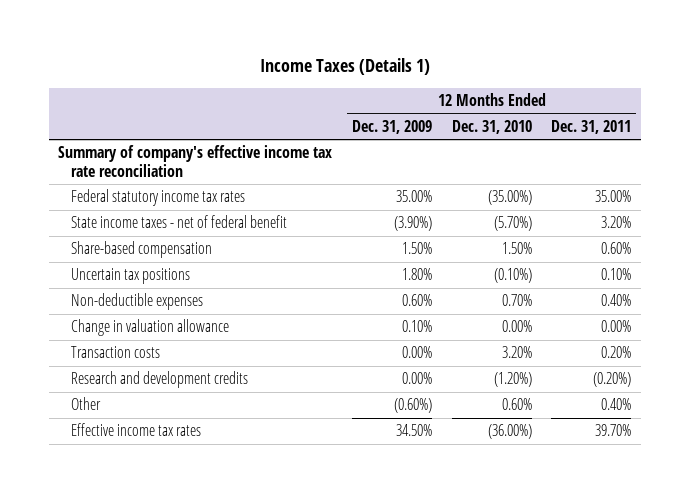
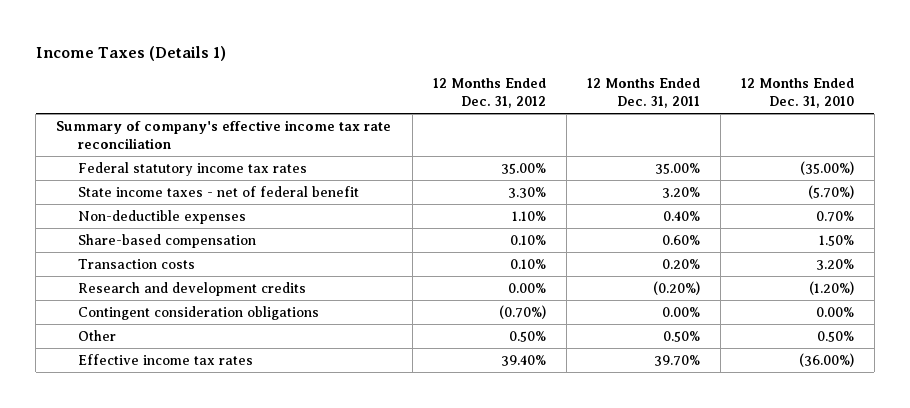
[352,119,433,134] Dec. 31, 2009 -> none
none -> [432,78,546,109] 12 Months Ended Dec. 31, 2012
[71,268,191,285] Uncertain tax positions -> none
[71,319,230,337] Change in valuation allowance -> none
[71,241,213,259] Share-based compensation -> [78,233,257,248] Share-based compensation
none -> [78,305,320,320] Contingent consideration obligations
[501,398,532,411] 0.60% -> [816,330,854,342] 0.50%
[601,398,632,411] 0.40% -> [662,330,700,342] 0.50%

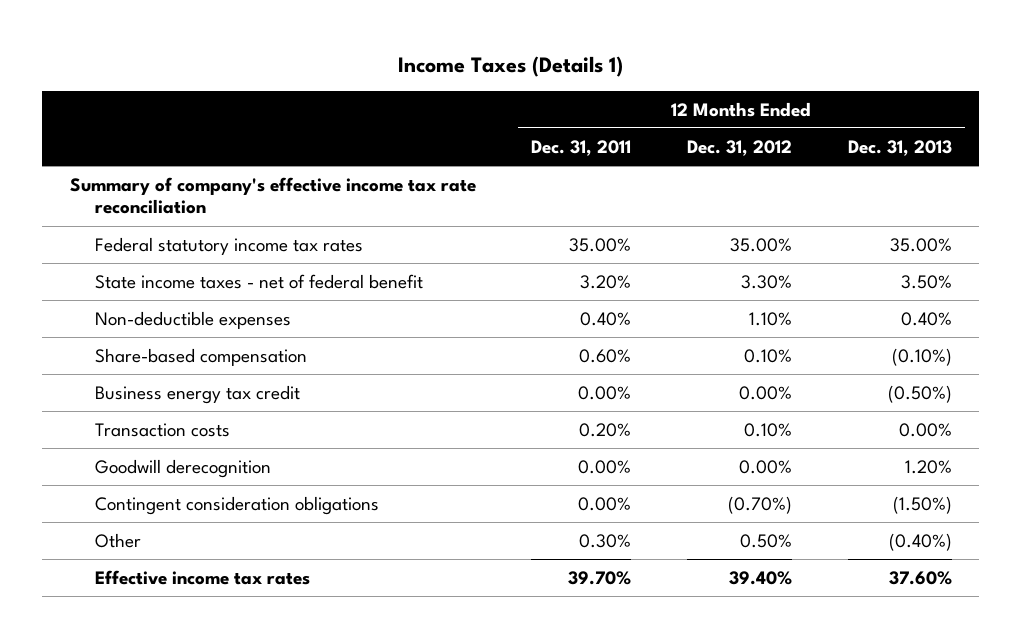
[740,78,854,109] 12 Months Ended Dec. 31, 2010 -> none
none -> [847,139,952,156] Dec. 31, 2013
none -> [94,384,300,404] Business energy tax credit
[78,281,307,296] Research and development credits -> none
none -> [94,458,271,478] Goodwill derecognition
[662,330,700,342] 0.50% -> [579,533,632,548] 0.30%

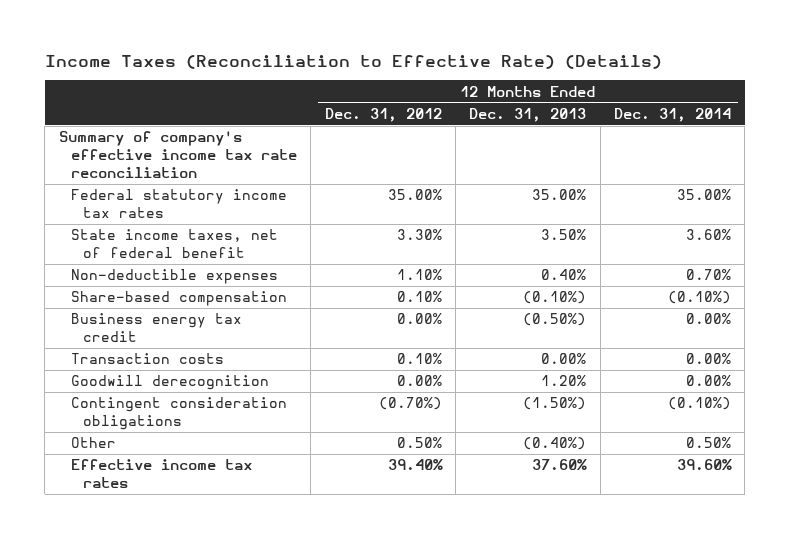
[397,55,623,77] Income Taxes (Details 1) -> [44,54,662,69] Income Taxes (Reconciliation to Effective Rate) (Details)
[531,139,632,156] Dec. 31, 2011 -> none
none -> [614,108,732,123] Dec. 31, 2014
[94,273,423,289] State income taxes - net of federal benefit -> [71,229,279,259] State income taxes, net of federal benefit

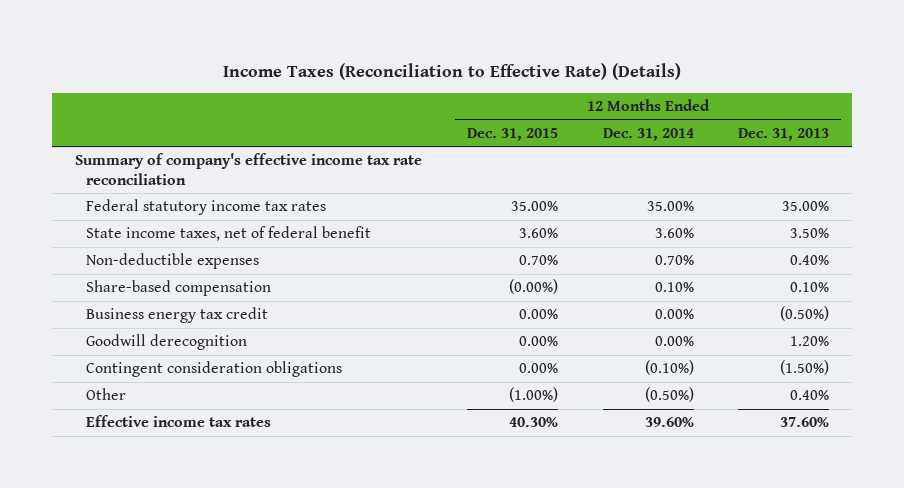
[324,108,442,123] Dec. 31, 2012 -> none
none -> [466,127,558,141] Dec. 31, 2015
[523,291,587,305] (0.10%) -> [790,282,830,293] 0.10%
[668,291,732,305] (0.10%) -> [654,282,694,293] 0.10%
[71,353,225,365] Transaction costs -> none
[523,437,587,451] (0.40%) -> [790,390,830,401] 0.40%
[686,437,732,449] 0.50% -> [644,387,694,403] (0.50%)

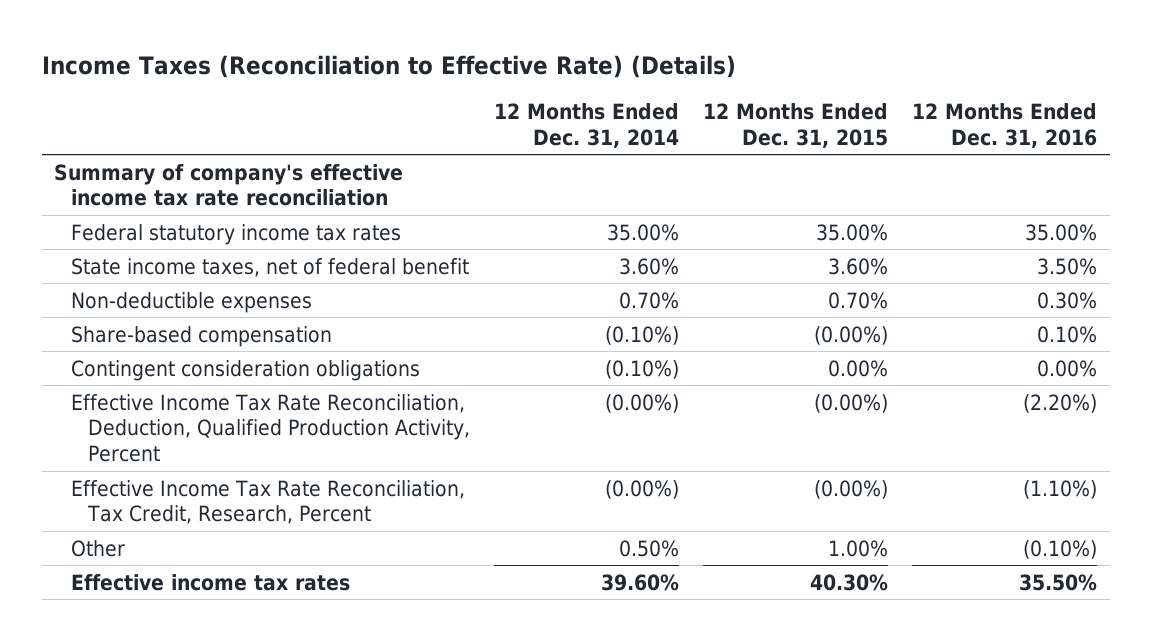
[738,127,830,141] Dec. 31, 2013 -> none
none -> [912,102,1098,148] 12 Months Ended Dec. 31, 2016
[85,307,268,324] Business energy tax credit -> none
[85,334,247,351] Goodwill derecognition -> none
[654,282,694,293] 0.10% -> [604,325,679,345] (0.10%)
none -> [70,393,470,463] Effective Income Tax Rate Reconciliation, Deduction, Qualified Production Activity, Percent
none -> [70,479,465,525] Effective Income Tax Rate Reconciliation, Tax Credit, Research, Percent
[508,387,558,403] (1.00%) -> [828,539,889,557] 1.00%
[644,387,694,403] (0.50%) -> [618,539,679,557] 0.50%

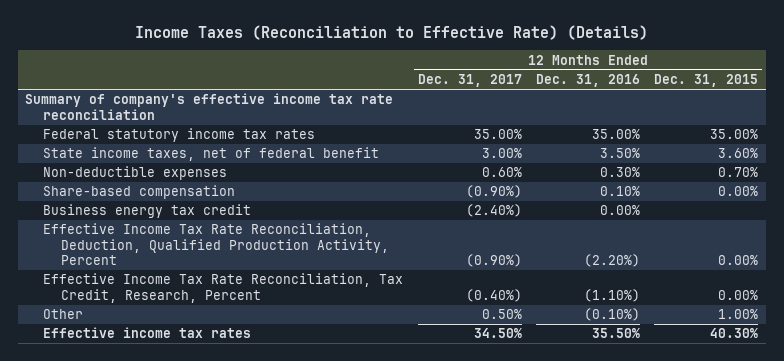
[493,102,679,148] 12 Months Ended Dec. 31, 2014 -> none
none -> [417,74,522,88] Dec. 31, 2017
[70,359,420,381] Contingent consideration obligations -> none
[814,325,889,345] (0.00%) -> [718,186,759,197] 0.00%
none -> [43,204,252,219] Business energy tax credit
[814,393,889,413] (0.00%) -> [718,255,759,266] 0.00%
[814,479,889,499] (0.00%) -> [718,289,759,300] 0.00%

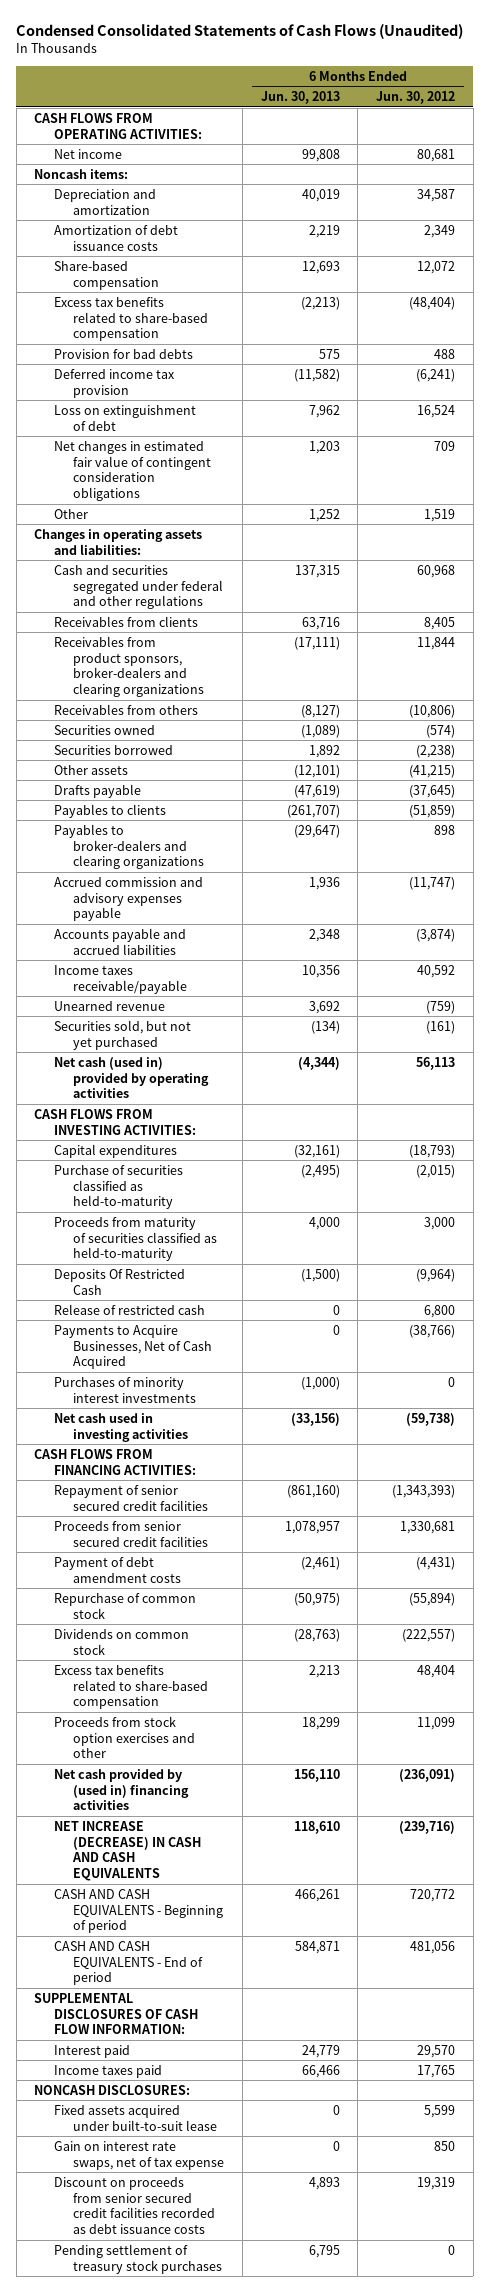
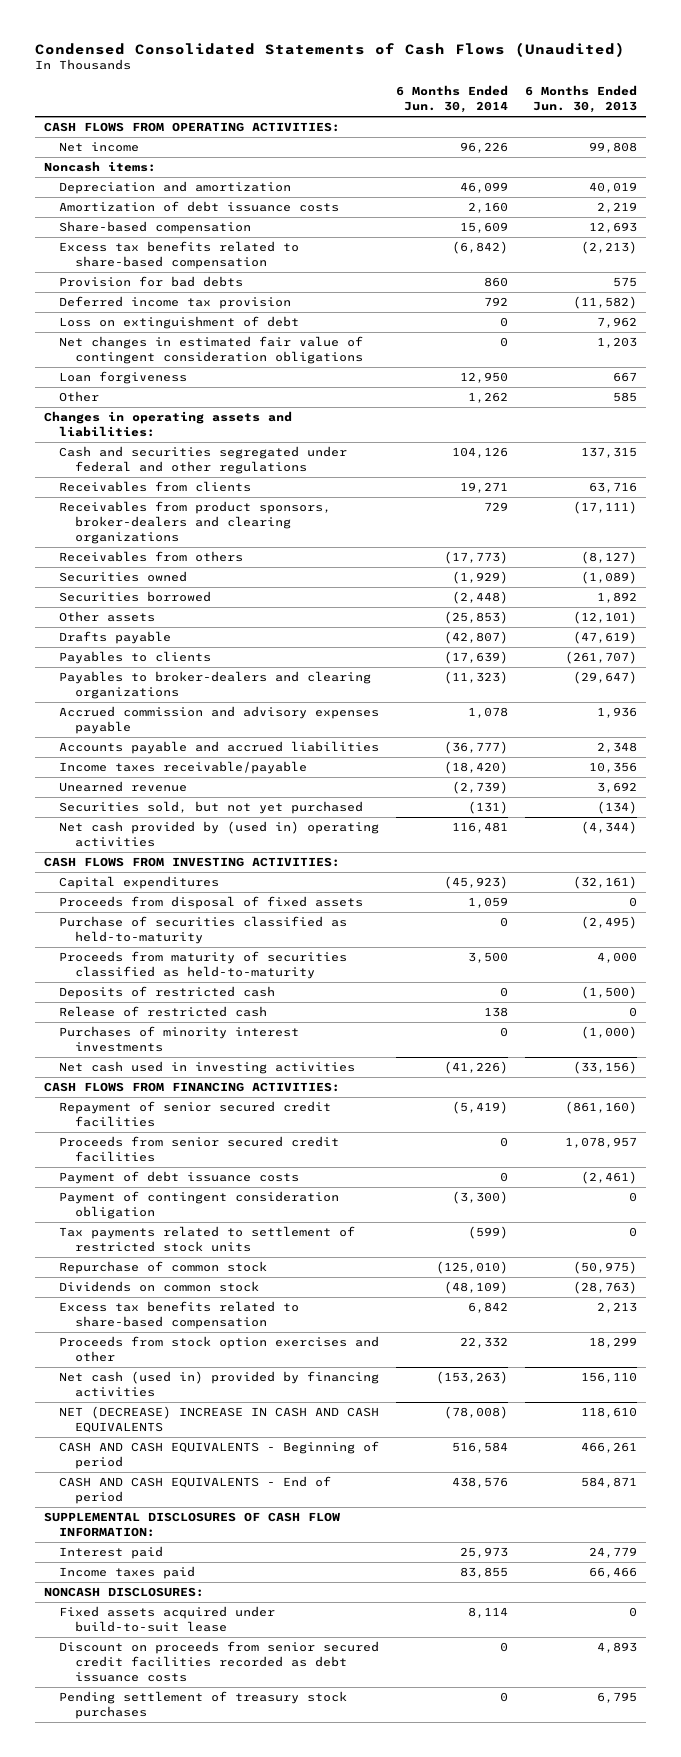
[376,91,456,105] Jun. 30, 2012 -> none
none -> [396,85,509,114] 6 Months Ended Jun. 30, 2014
none -> [59,371,188,385] Loan forgiveness
[308,508,340,522] 1,252 -> [613,392,638,403] 585
[53,1056,210,1099] Net cash (used in) provided by operating activities -> [59,821,380,848] Net cash provided by (used in) operating activities
none -> [59,896,364,910] Proceeds from disposal of fixed assets
[53,1268,185,1295] Deposits Of Restricted Cash -> [59,986,276,1000] Deposits of restricted cash
[53,1324,213,1370] Payments to Acquire Businesses, Net of Cash Acquired -> none
[53,1556,182,1583] Payment of debt amendment costs -> [59,1171,300,1185] Payment of debt issuance costs
none -> [59,1191,340,1220] Payment of contingent consideration obligation
none -> [59,1226,356,1253] Tax payments related to settlement of restricted stock units
[53,1768,190,1811] Net cash provided by (used in) financing activities -> [59,1371,380,1398] Net cash (used in) provided by financing activities
[53,1820,202,1882] NET INCREASE (DECREASE) IN CASH AND CASH EQUIVALENTS -> [59,1406,380,1434] NET (DECREASE) INCREASE IN CASH AND CASH EQUIVALENTS
[53,2140,225,2170] Gain on interest rate swaps, net of tax expense -> none
[53,2104,218,2131] Fixed assets acquired under built-to-suit lease -> [59,1606,276,1633] Fixed assets acquired under build-to-suit lease

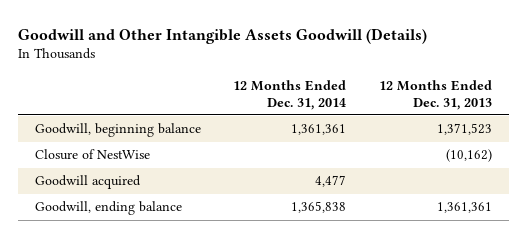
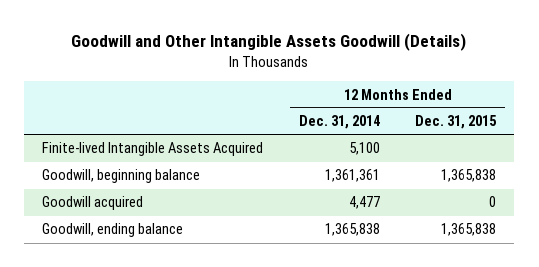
[379,79,493,110] 12 Months Ended Dec. 31, 2013 -> none
none -> [415,115,498,130] Dec. 31, 2015
none -> [42,142,264,157] Finite-lived Intangible Assets Acquired
[34,149,150,161] Closure of NestWise -> none

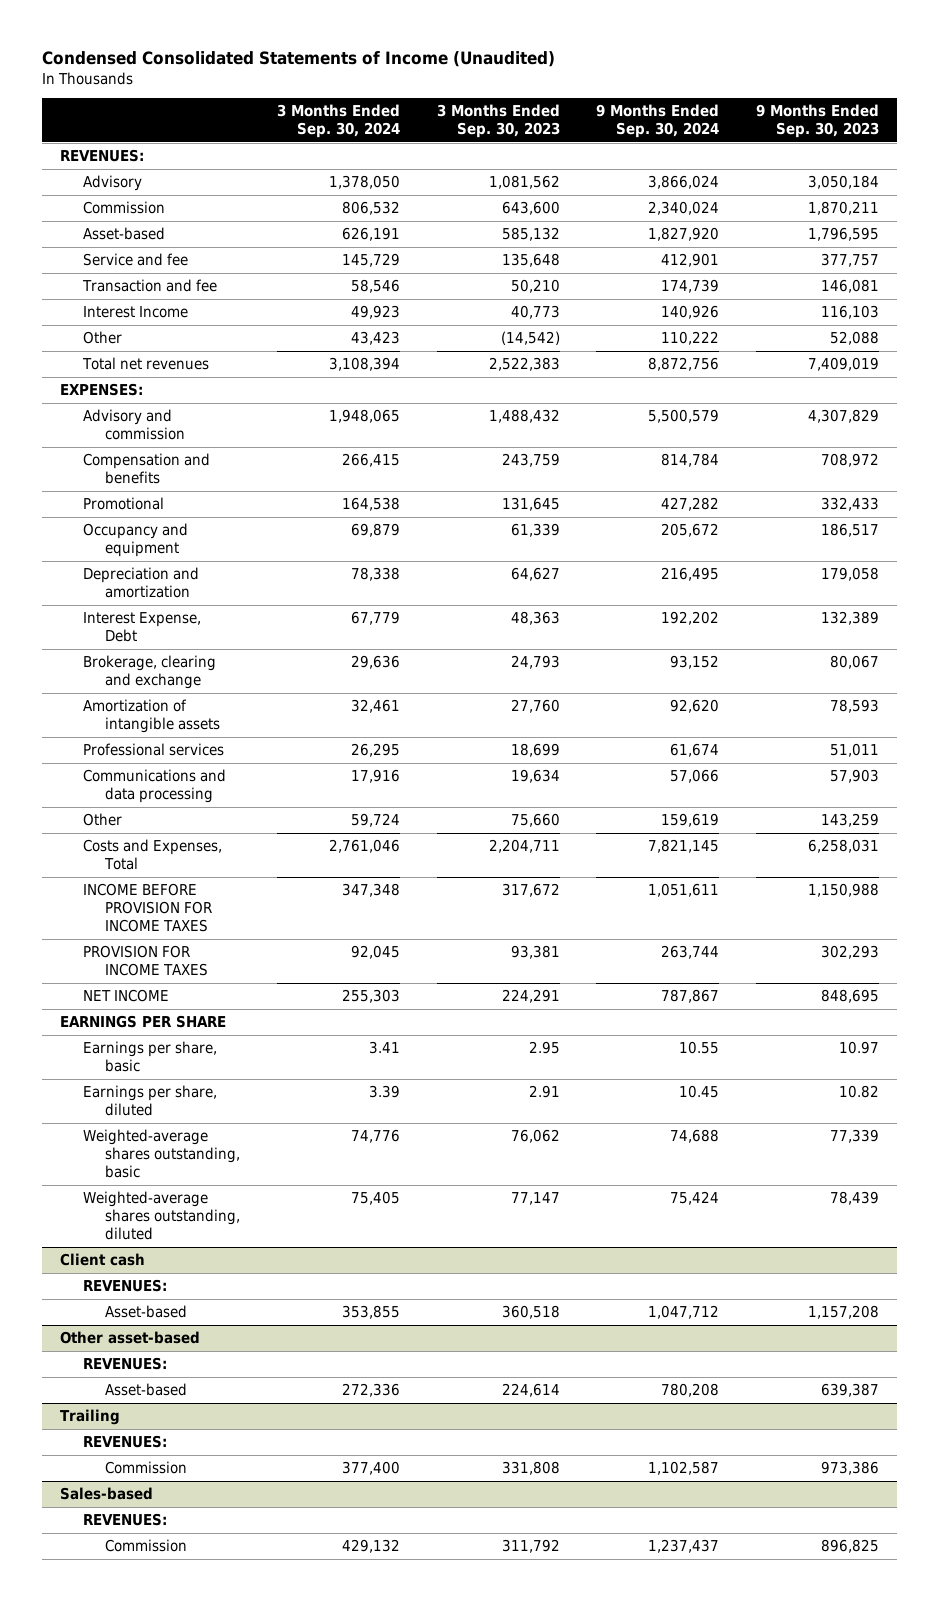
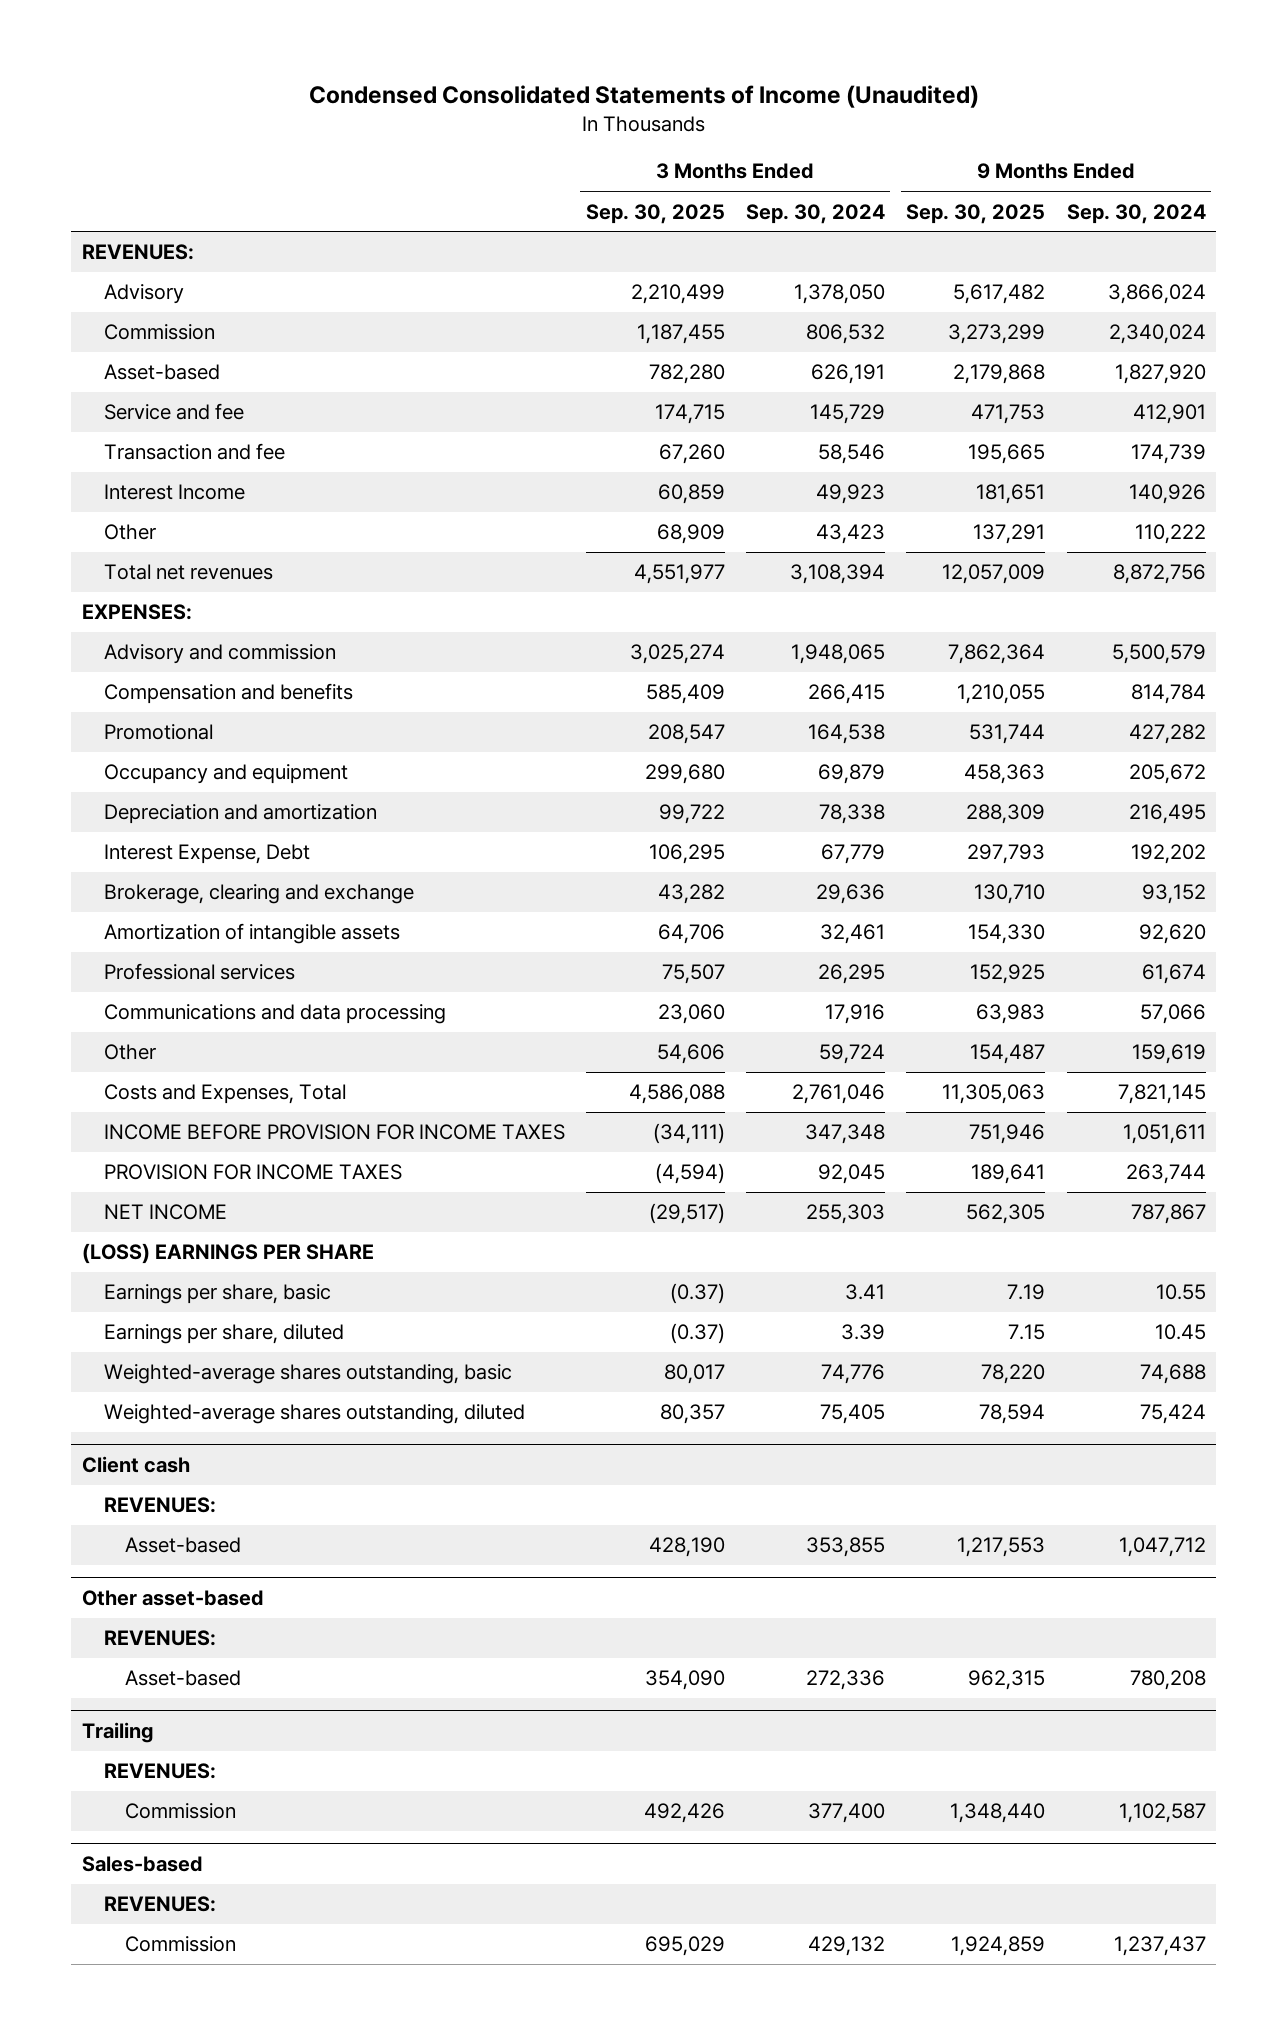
[436,104,560,139] 3 Months Ended Sep. 30, 2023 -> none
[756,104,880,139] 9 Months Ended Sep. 30, 2023 -> none
none -> [585,203,725,224] Sep. 30, 2025
none -> [906,203,1046,224] Sep. 30, 2025
[59,1015,226,1029] EARNINGS PER SHARE -> [81,1243,374,1265] (LOSS) EARNINGS PER SHARE

